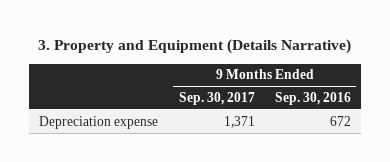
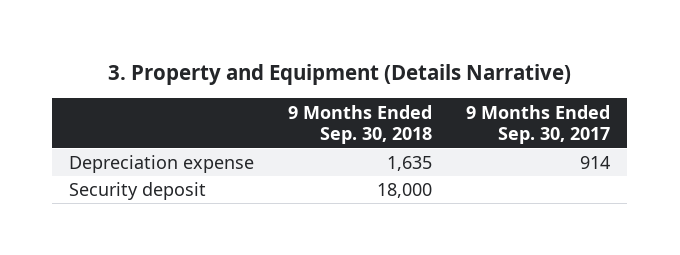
[274,91,351,105] Sep. 30, 2016 -> none
none -> [288,104,433,145] 9 Months Ended Sep. 30, 2018
[223,115,255,128] 1,371 -> [580,156,611,170] 914
none -> [69,182,207,201] Security deposit

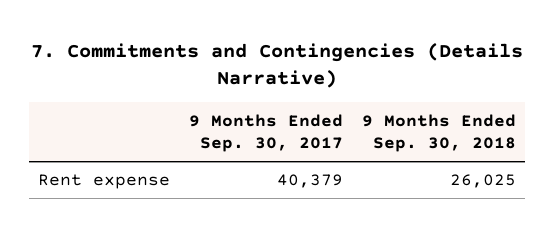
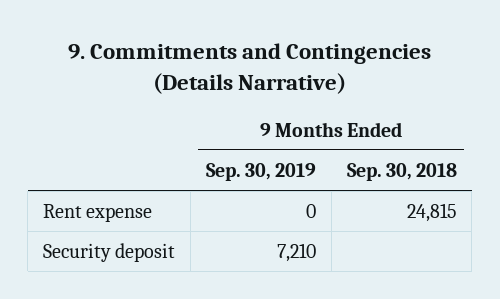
[31,42,524,89] 7. Commitments and Contingencies (Details Narrative) -> [67,42,431,94] 9. Commitments and Contingencies (Details Narrative)
[189,113,344,153] 9 Months Ended Sep. 30, 2017 -> none
none -> [205,162,316,181] Sep. 30, 2019
[449,174,516,189] 26,025 -> [406,202,457,222] 24,815
none -> [43,242,176,262] Security deposit

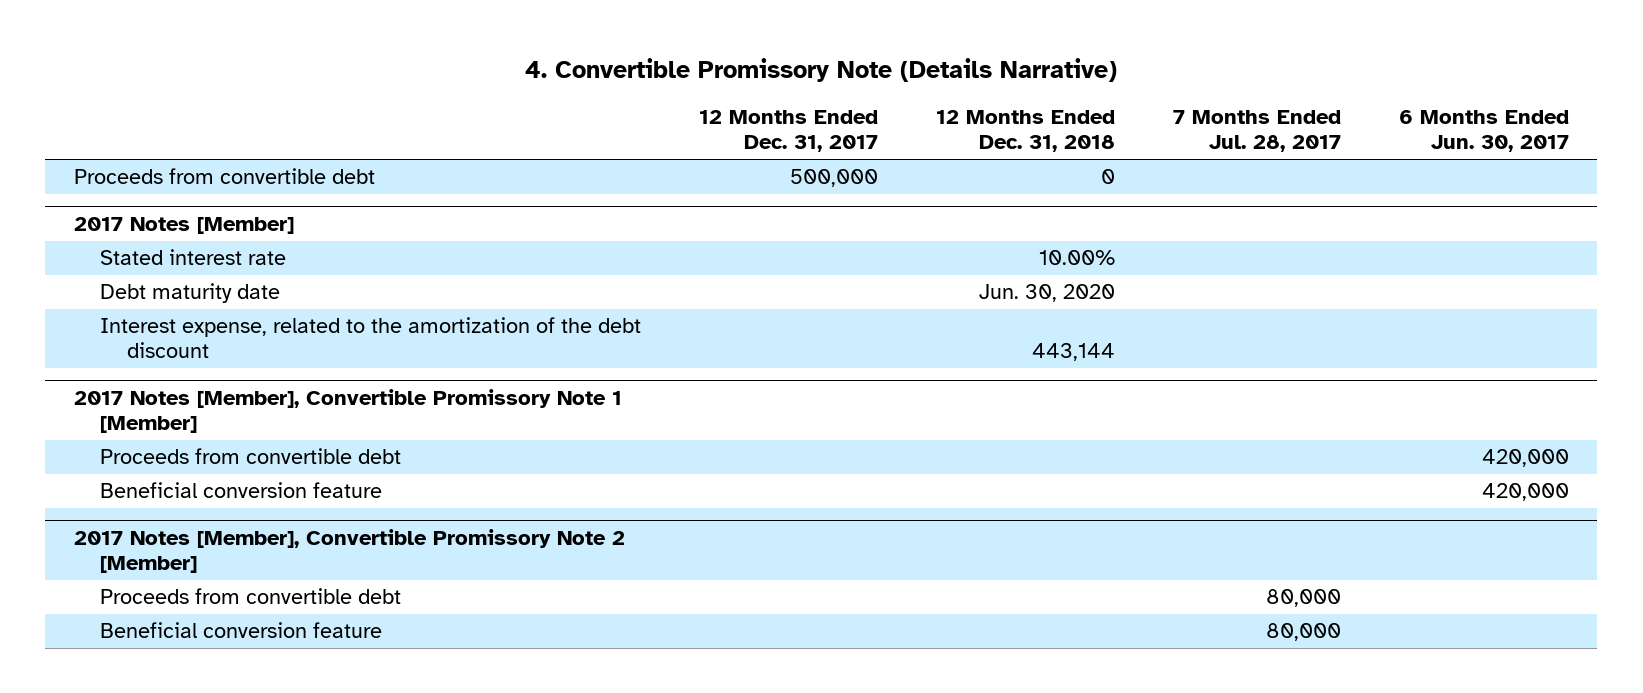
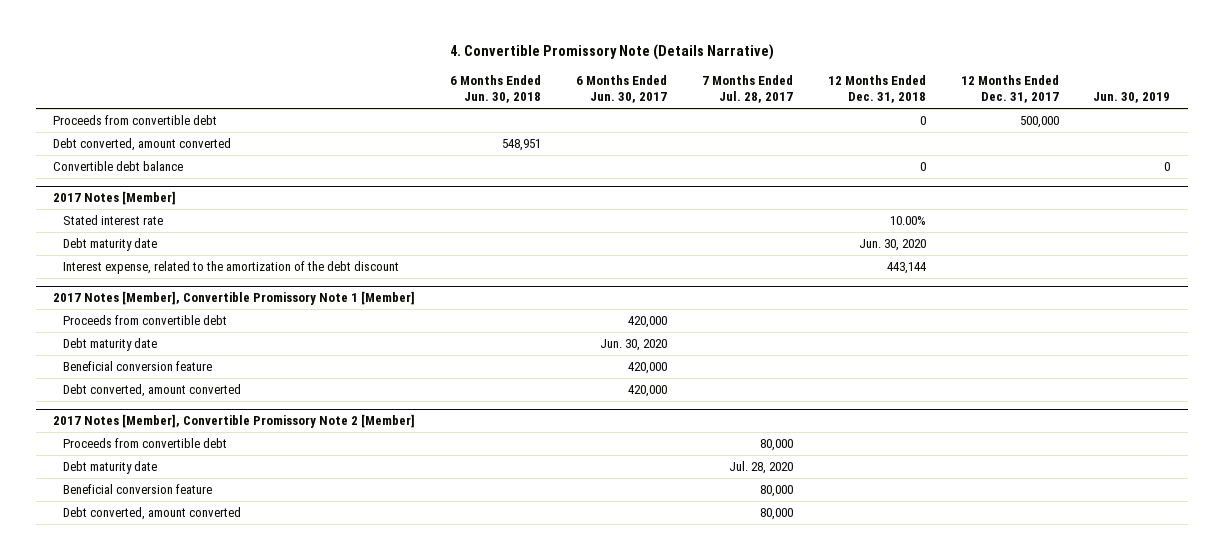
none -> [450,74,542,104] 6 Months Ended Jun. 30, 2018
none -> [1093,92,1171,104] Jun. 30, 2019
none -> [53,138,232,152] Debt converted, amount converted
none -> [53,161,184,172] Convertible debt balance
none -> [63,338,158,352] Debt maturity date
none -> [63,384,242,398] Debt converted, amount converted
none -> [63,461,158,475] Debt maturity date
none -> [63,507,242,521] Debt converted, amount converted

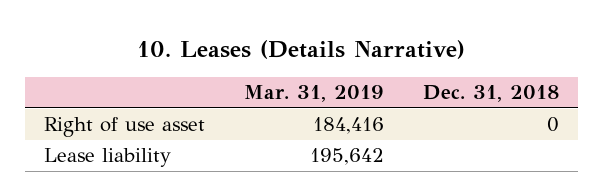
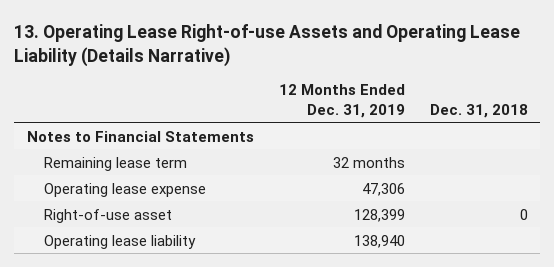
[137,39,466,59] 10. Leases (Details Narrative) -> [14,23,521,67] 13. Operating Lease Right-of-use Assets and Operating Lease Liability (Details Narrative)
[243,85,384,103] Mar. 31, 2019 -> none
none -> [278,84,405,118] 12 Months Ended Dec. 31, 2019
none -> [26,130,254,142] Notes to Financial Statements
none -> [44,156,188,171] Remaining lease term
none -> [44,182,207,197] Operating lease expense
[44,117,206,138] Right of use asset -> [44,208,173,223] Right-of-use asset
[44,148,172,168] Lease liability -> [44,234,197,249] Operating lease liability

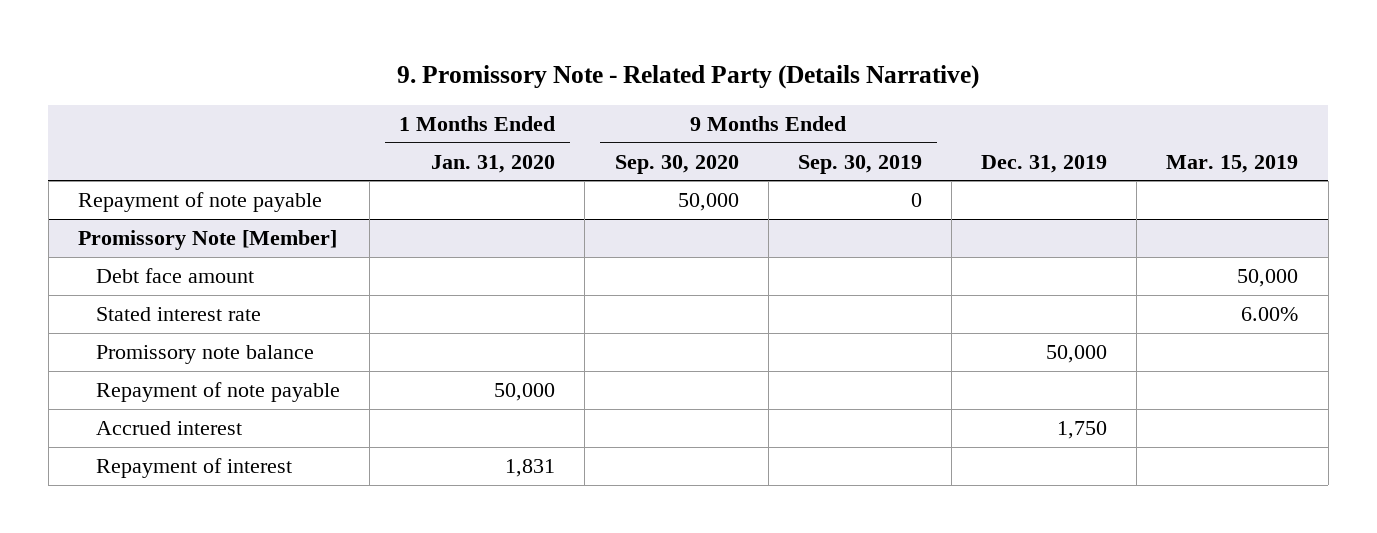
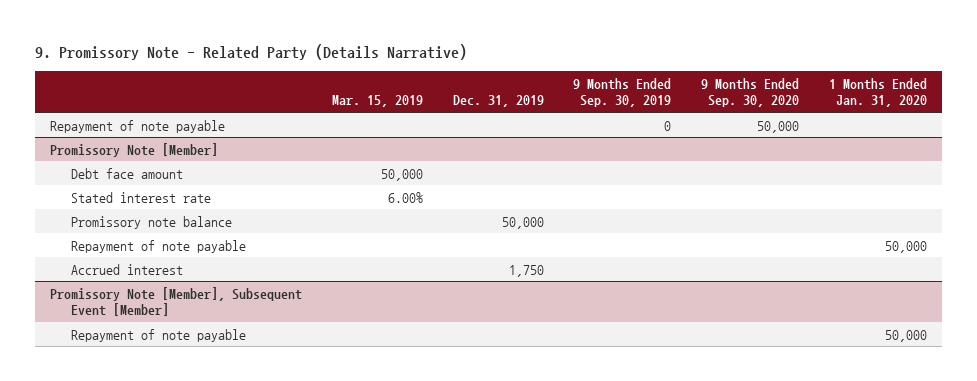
[96,457,293,478] Repayment of interest -> none
none -> [49,286,302,317] Promissory Note [Member], Subsequent Event [Member]
none -> [71,328,247,342] Repayment of note payable

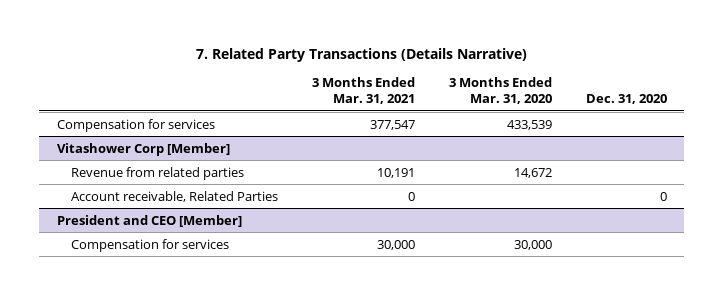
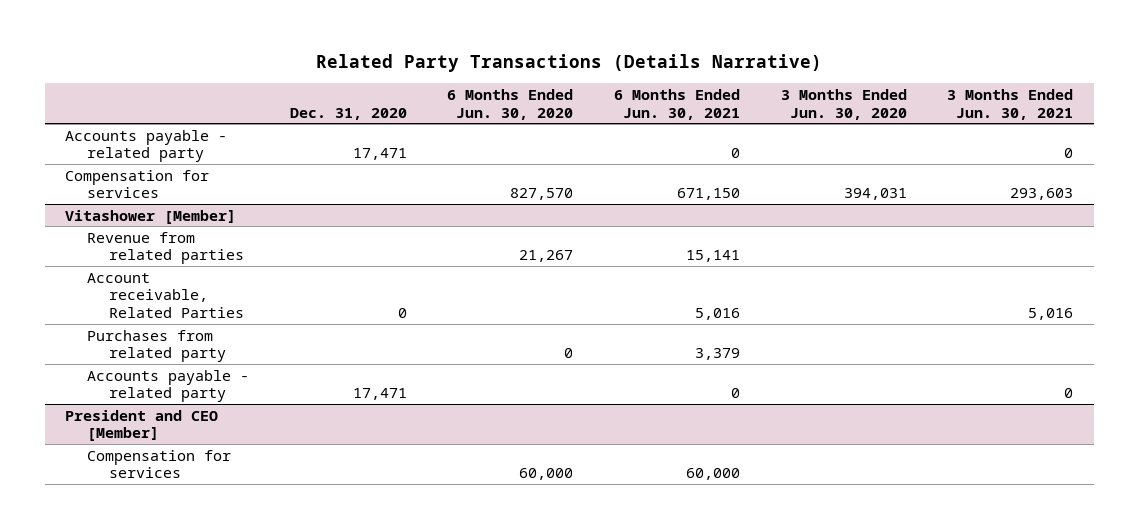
[195,47,527,62] 7. Related Party Transactions (Details Narrative) -> [316,54,823,73] Related Party Transactions (Details Narrative)
[311,77,415,104] 3 Months Ended Mar. 31, 2021 -> none
[448,77,552,104] 3 Months Ended Mar. 31, 2020 -> none
none -> [447,88,574,120] 6 Months Ended Jun. 30, 2020
none -> [613,88,740,120] 6 Months Ended Jun. 30, 2021
none -> [780,88,907,120] 3 Months Ended Jun. 30, 2020
none -> [947,88,1074,120] 3 Months Ended Jun. 30, 2021
none -> [64,129,227,163] Accounts payable - related party
[56,142,230,156] Vitashower Corp [Member] -> [64,209,236,224] Vitashower [Member]
none -> [87,329,227,363] Purchases from related party
none -> [87,369,250,403] Accounts payable - related party

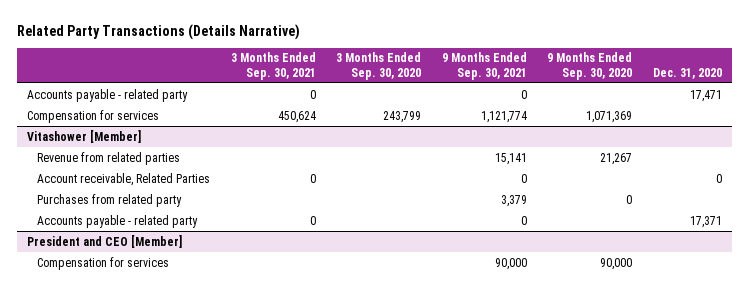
[447,88,574,120] 6 Months Ended Jun. 30, 2020 -> none
[613,88,740,120] 6 Months Ended Jun. 30, 2021 -> none
[780,88,907,120] 3 Months Ended Jun. 30, 2020 -> none
[947,88,1074,120] 3 Months Ended Jun. 30, 2021 -> none
none -> [230,52,316,80] 3 Months Ended Sep. 30, 2021
none -> [336,52,422,80] 3 Months Ended Sep. 30, 2020
none -> [441,52,527,80] 9 Months Ended Sep. 30, 2021
none -> [547,52,633,80] 9 Months Ended Sep. 30, 2020
[352,388,407,401] 17,471 -> [690,215,723,228] 17,371

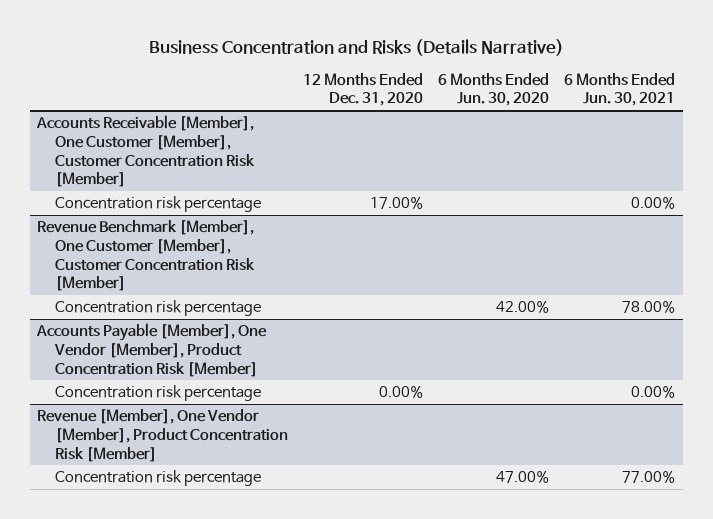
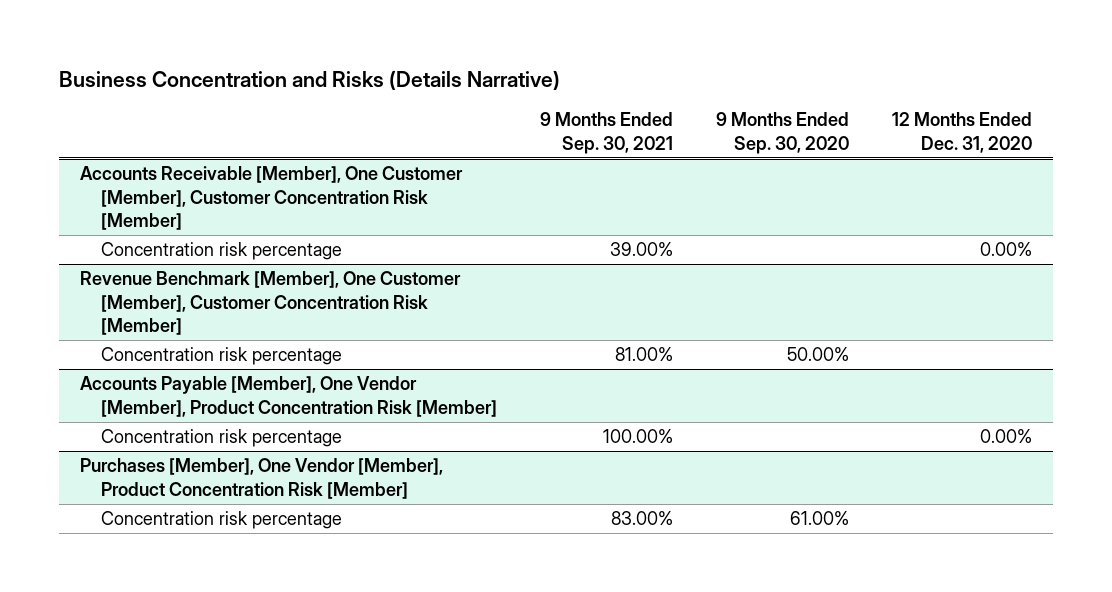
[438,72,550,107] 6 Months Ended Jun. 30, 2020 -> none
[564,72,676,107] 6 Months Ended Jun. 30, 2021 -> none
none -> [539,112,673,154] 9 Months Ended Sep. 30, 2021
none -> [715,112,849,154] 9 Months Ended Sep. 30, 2020
[370,196,424,210] 17.00% -> [979,242,1032,257] 0.00%
[37,409,289,462] Revenue [Member], One Vendor [Member], Product Concentration Risk [Member] -> [80,458,444,499] Purchases [Member], One Vendor [Member], Product Concentration Risk [Member]

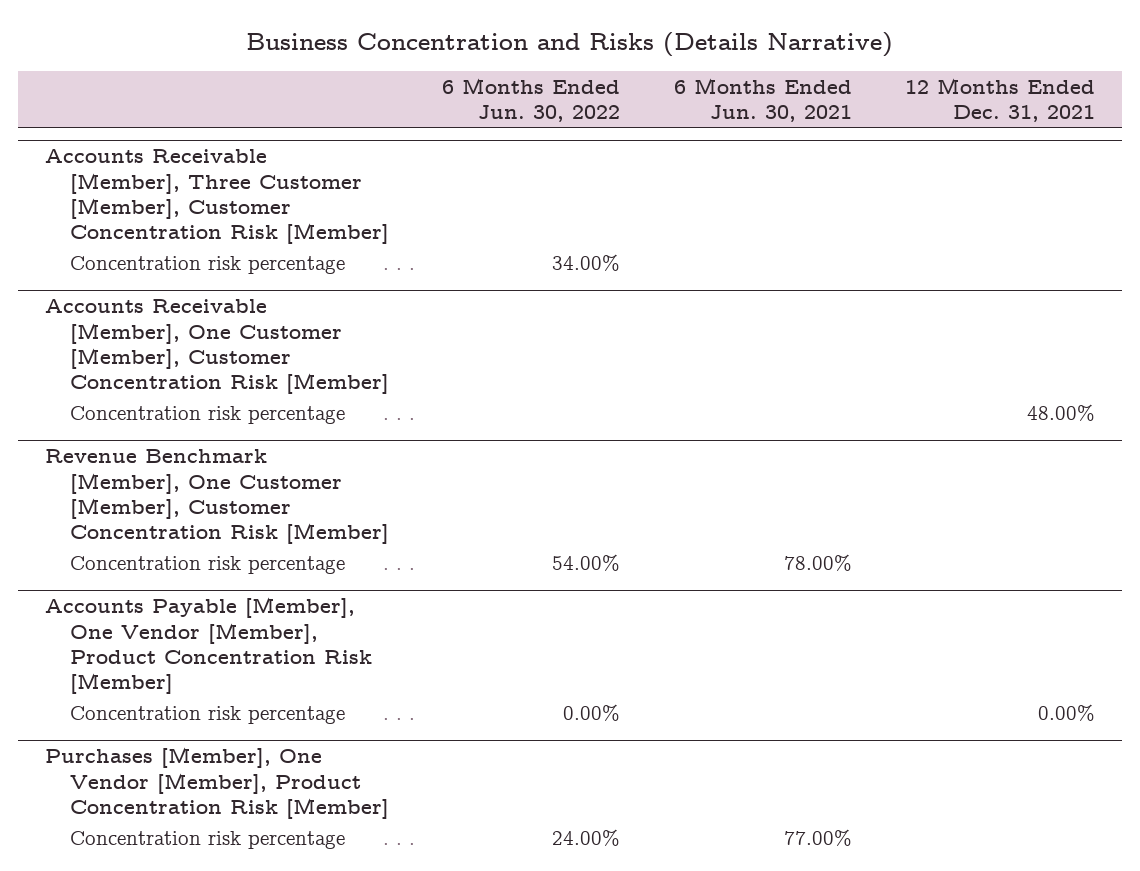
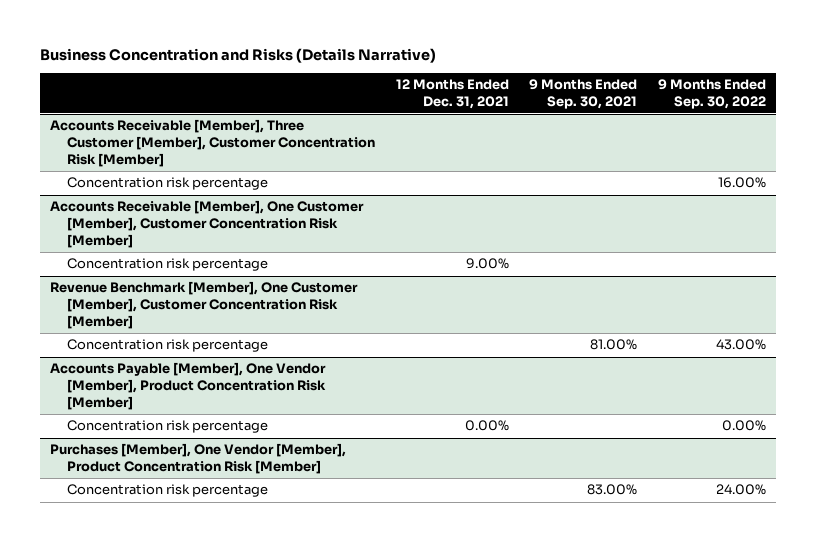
[442,77,621,122] 6 Months Ended Jun. 30, 2022 -> none
[673,77,852,122] 6 Months Ended Jun. 30, 2021 -> none
none -> [529,79,638,109] 9 Months Ended Sep. 30, 2021
none -> [657,79,766,109] 9 Months Ended Sep. 30, 2022
[1027,403,1096,421] 48.00% -> [465,258,509,270] 9.00%

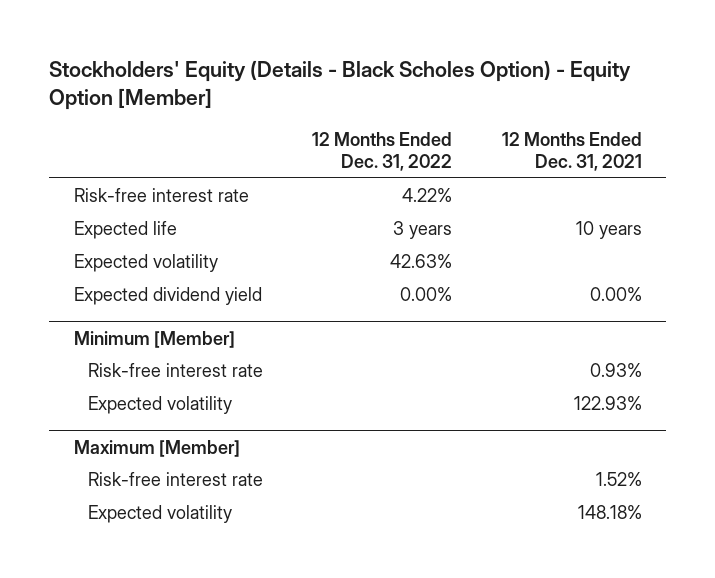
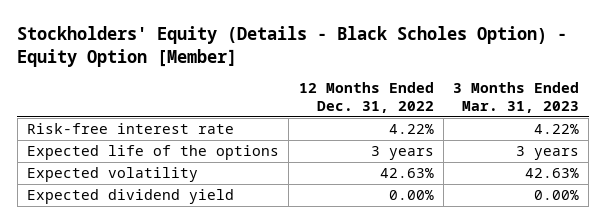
[501,132,642,172] 12 Months Ended Dec. 31, 2021 -> none
none -> [453,82,580,114] 3 Months Ended Mar. 31, 2023
[73,220,177,239] Expected life -> [27,145,280,161] Expected life of the options
[73,330,235,348] Minimum [Member] -> none
[87,362,263,377] Risk-free interest rate -> none
[87,395,232,414] Expected volatility -> none
[73,439,240,457] Maximum [Member] -> none
[87,471,263,486] Risk-free interest rate -> none
[87,504,232,523] Expected volatility -> none

